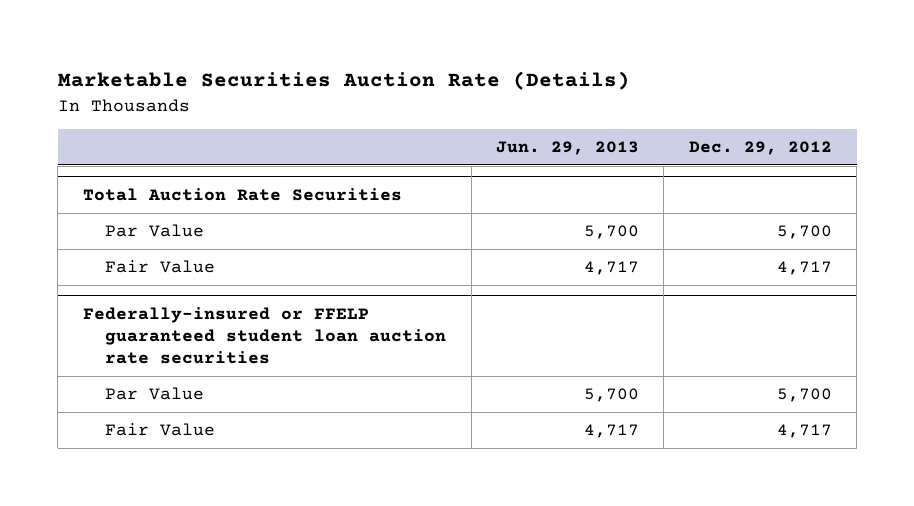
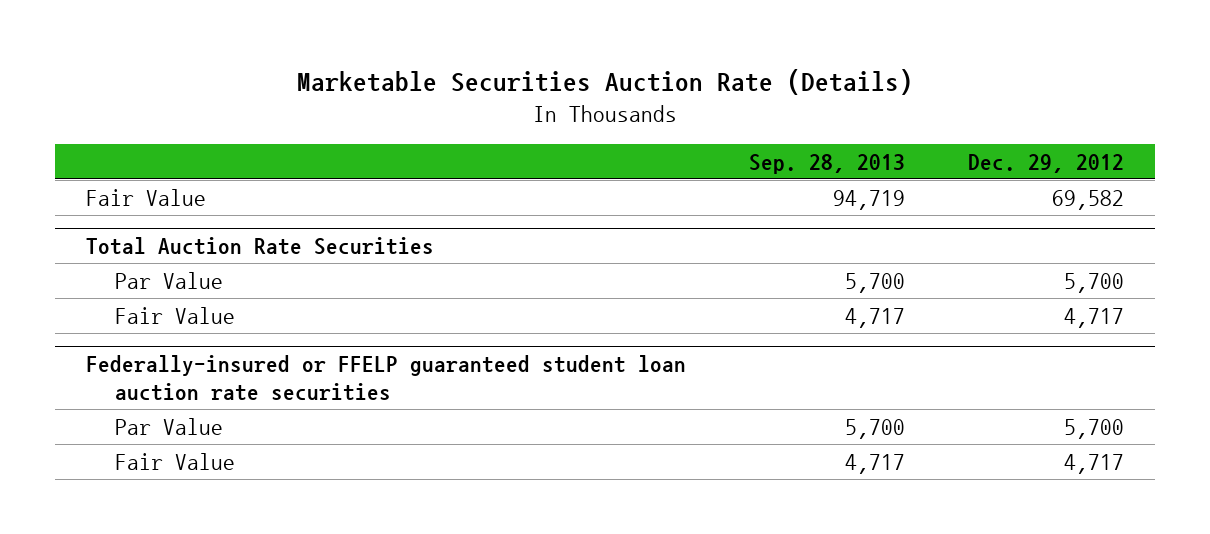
[496,140,640,155] Jun. 29, 2013 -> none
none -> [748,153,905,174] Sep. 28, 2013
none -> [85,188,206,206] Fair Value

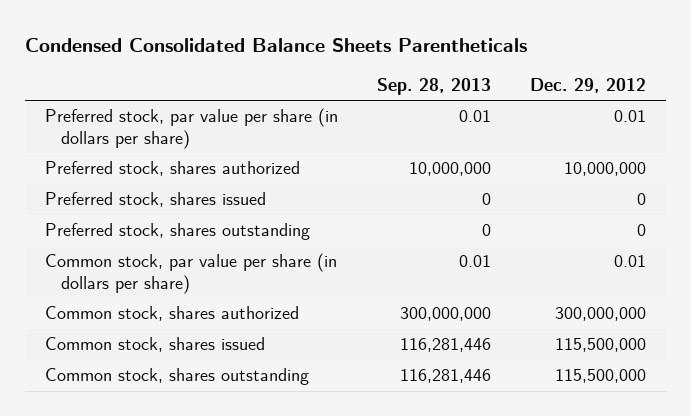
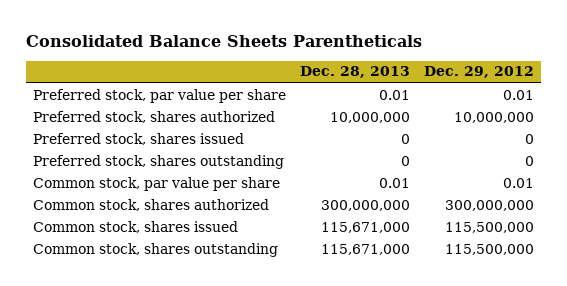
[25,38,528,53] Condensed Consolidated Balance Sheets Parentheticals -> [26,35,423,48] Consolidated Balance Sheets Parentheticals
[377,77,492,95] Sep. 28, 2013 -> none
none -> [300,66,411,79] Dec. 28, 2013
[44,108,338,150] Preferred stock, par value per share (in dollars per share) -> [33,88,287,103] Preferred stock, par value per share
[44,253,337,295] Common stock, par value per share (in dollars per share) -> [33,176,281,191] Common stock, par value per share

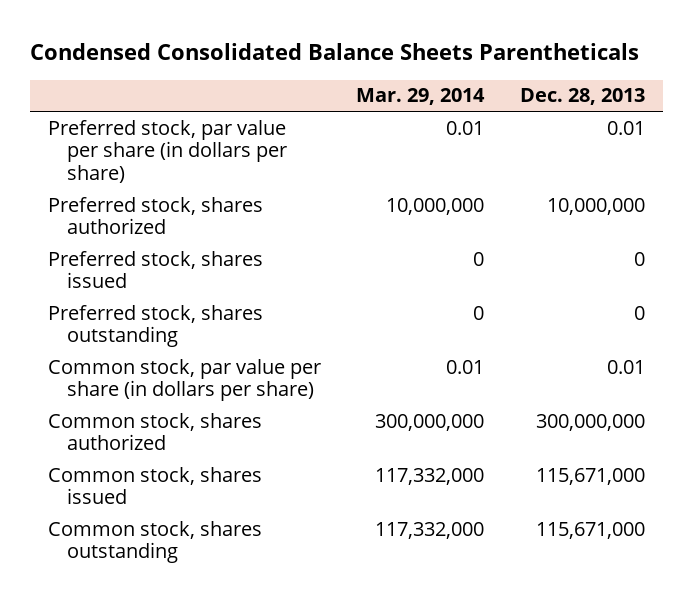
[26,35,423,48] Consolidated Balance Sheets Parentheticals -> [30,43,640,61] Condensed Consolidated Balance Sheets Parentheticals
[424,66,535,79] Dec. 29, 2012 -> none
none -> [356,88,486,106] Mar. 29, 2014
[33,88,287,103] Preferred stock, par value per share -> [47,119,287,183] Preferred stock, par value per share (in dollars per share)
[33,176,281,191] Common stock, par value per share -> [47,358,321,402] Common stock, par value per share (in dollars per share)

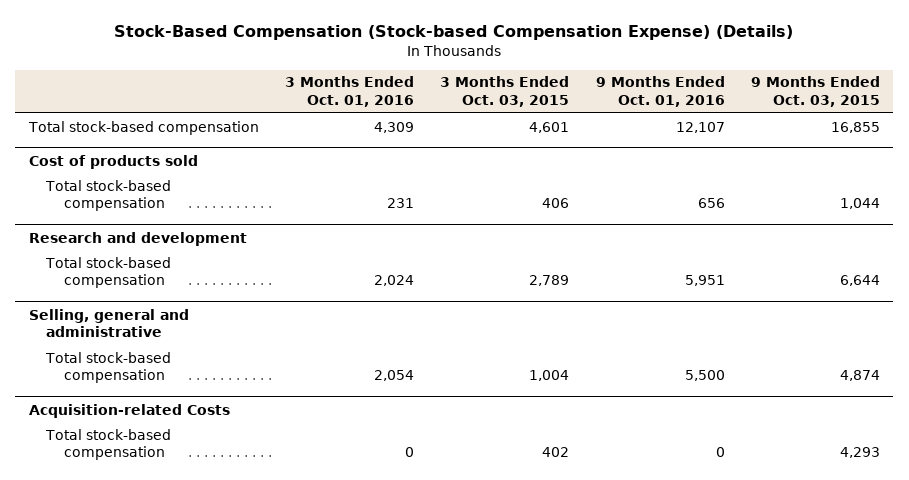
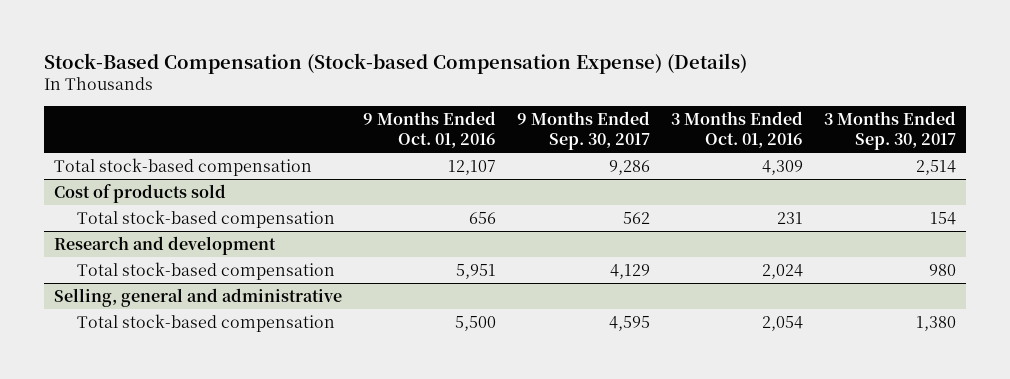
[440,76,570,108] 3 Months Ended Oct. 03, 2015 -> none
[751,76,881,108] 9 Months Ended Oct. 03, 2015 -> none
none -> [516,110,650,151] 9 Months Ended Sep. 30, 2017
none -> [823,110,956,151] 3 Months Ended Sep. 30, 2017
[28,403,230,418] Acquisition-related Costs -> none
[45,428,172,461] Total stock-based compensation -> none

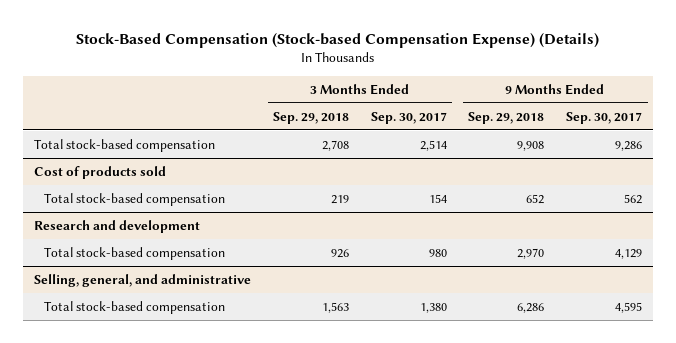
[363,110,497,149] 9 Months Ended Oct. 01, 2016 -> none
[670,110,803,149] 3 Months Ended Oct. 01, 2016 -> none
none -> [272,111,349,124] Sep. 29, 2018
none -> [468,111,545,124] Sep. 29, 2018
[54,287,343,307] Selling, general and administrative -> [34,273,252,287] Selling, general, and administrative

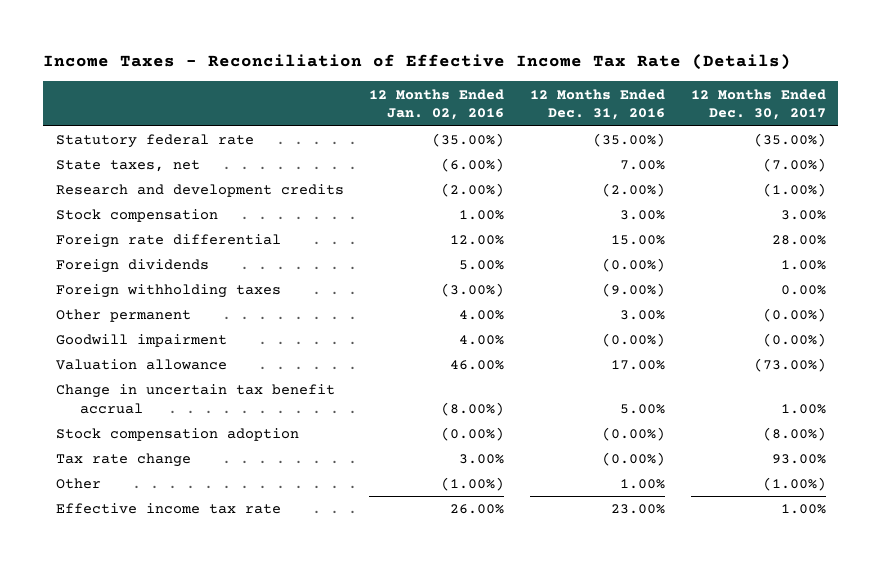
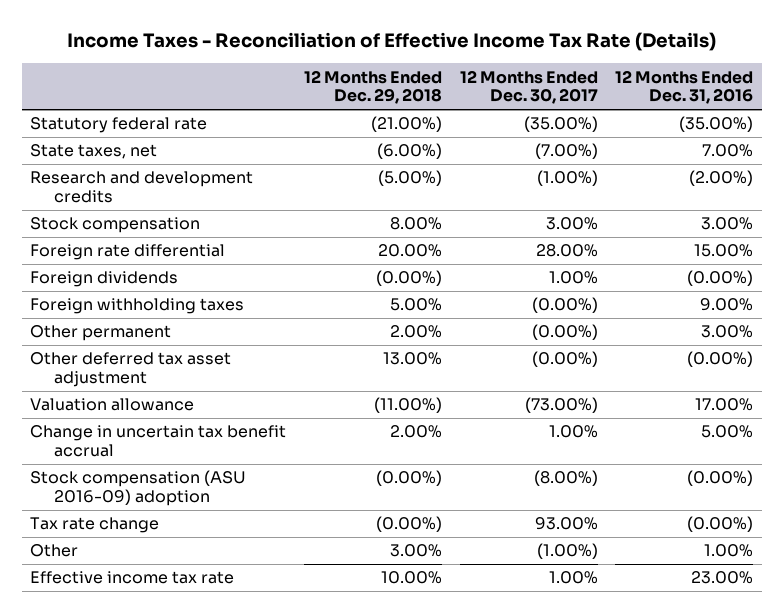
[369,88,505,121] 12 Months Ended Jan. 02, 2016 -> none
none -> [304,69,443,105] 12 Months Ended Dec. 29, 2018
[602,283,666,298] (9.00%) -> [700,298,754,312] 9.00%
[780,285,826,296] 0.00% -> [531,297,598,314] (0.00%)
[55,334,227,348] Goodwill impairment -> [30,352,232,388] Other deferred tax asset adjustment
[55,428,299,442] Stock compensation adoption -> [30,470,247,507] Stock compensation (ASU 2016-09) adoption

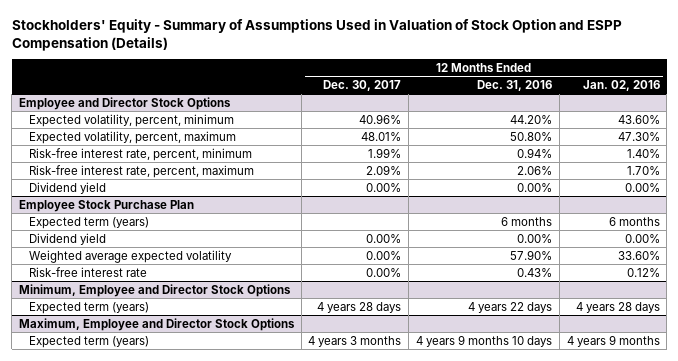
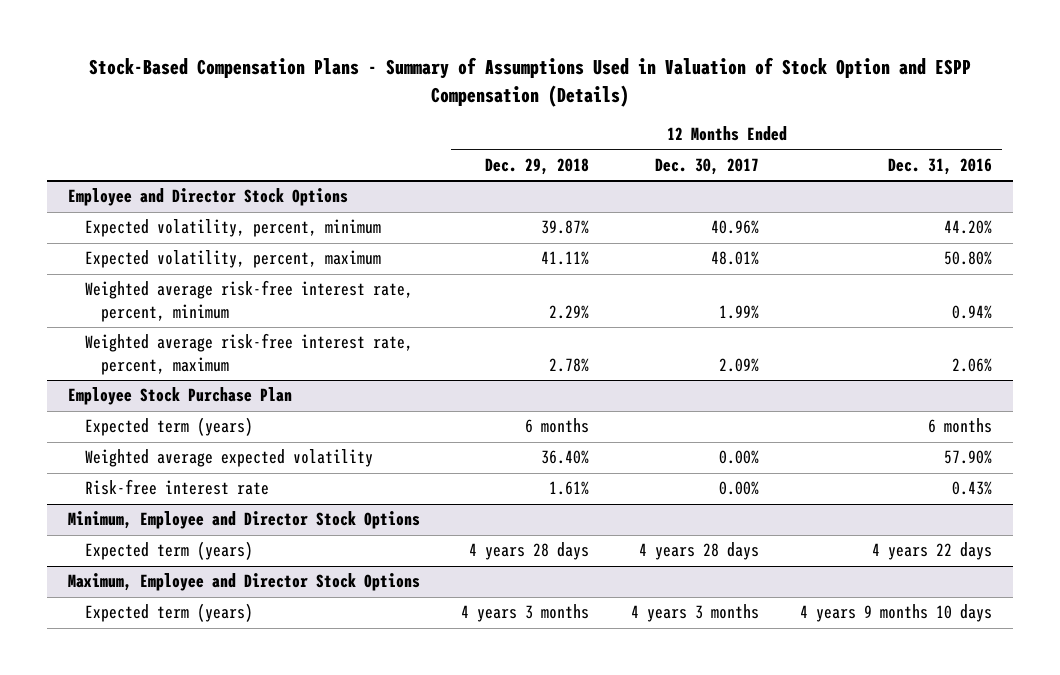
[11,18,622,51] Stockholders' Equity - Summary of Assumptions Used in Valuation of Stock Option and ESPP Compensation (Details) -> [89,57,972,107] Stock-Based Compensation Plans - Summary of Assumptions Used in Valuation of Stock Option and ESPP Compensation (Details)
[582,80,660,92] Jan. 02, 2016 -> none
none -> [485,158,590,176] Dec. 29, 2018
[29,181,107,194] Dividend yield -> none
[29,147,253,161] Risk-free interest rate, percent, minimum -> [84,280,413,322] Weighted average risk-free interest rate, percent, minimum
[29,164,255,178] Risk-free interest rate, percent, maximum -> [84,333,413,375] Weighted average risk-free interest rate, percent, maximum
[29,232,107,245] Dividend yield -> none

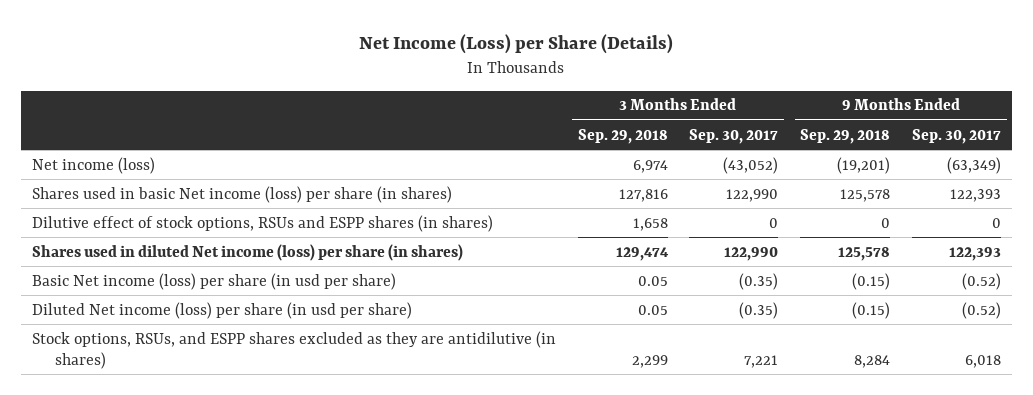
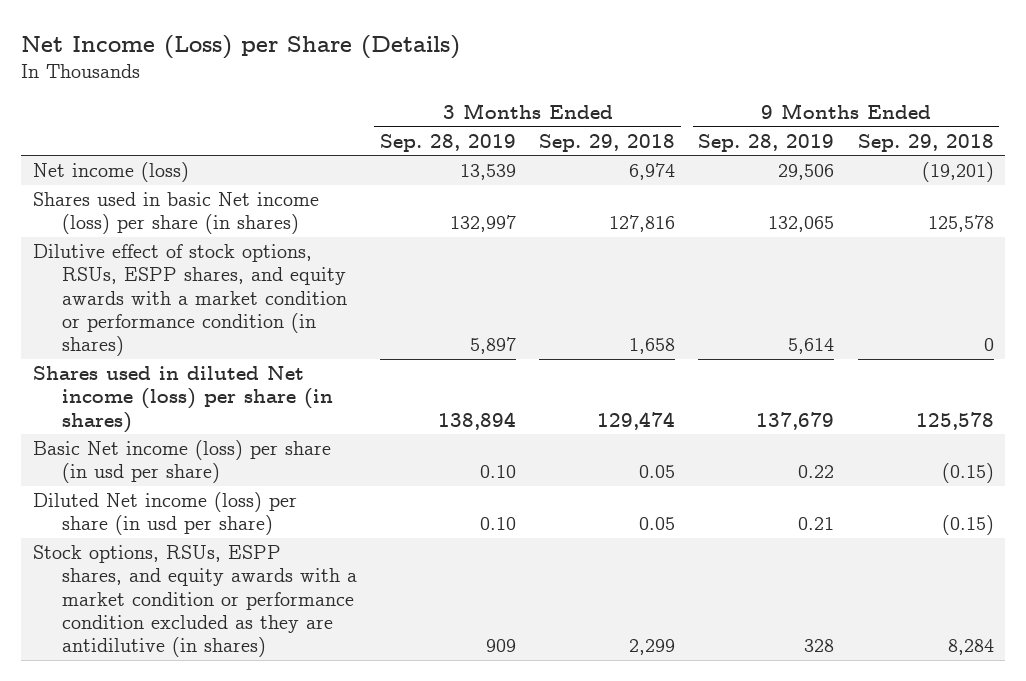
[689,128,779,144] Sep. 30, 2017 -> none
[912,128,1002,144] Sep. 30, 2017 -> none
none -> [379,133,516,152] Sep. 28, 2019
none -> [698,133,835,152] Sep. 28, 2019
[31,214,493,232] Dilutive effect of stock options, RSUs and ESPP shares (in shares) -> [32,244,347,357] Dilutive effect of stock options, RSUs, ESPP shares, and equity awards with a market condition or performance condition (in shares)
[31,330,556,369] Stock options, RSUs, and ESPP shares excluded as they are antidilutive (in shares) -> [32,545,357,658] Stock options, RSUs, ESPP shares, and equity awards with a market condition or performance condition excluded as they are antidilutive (in shares)

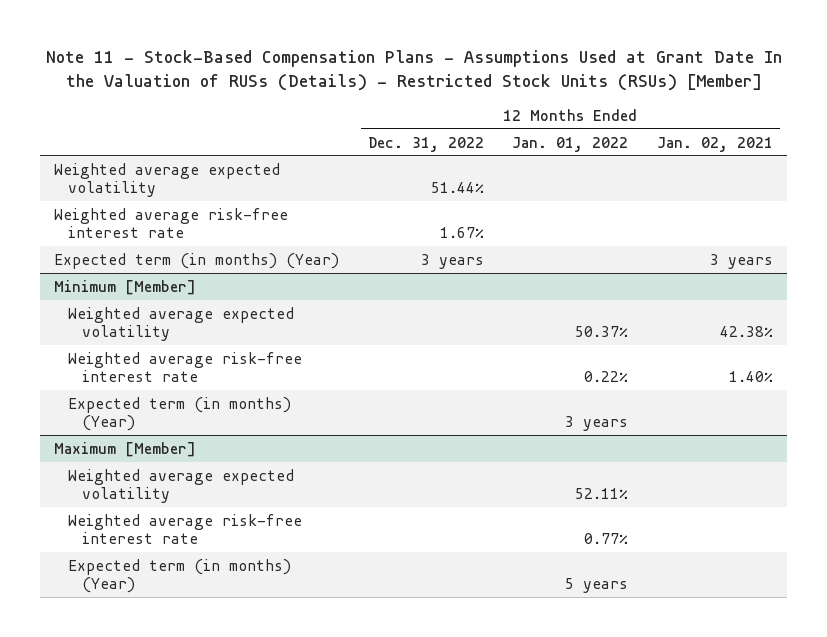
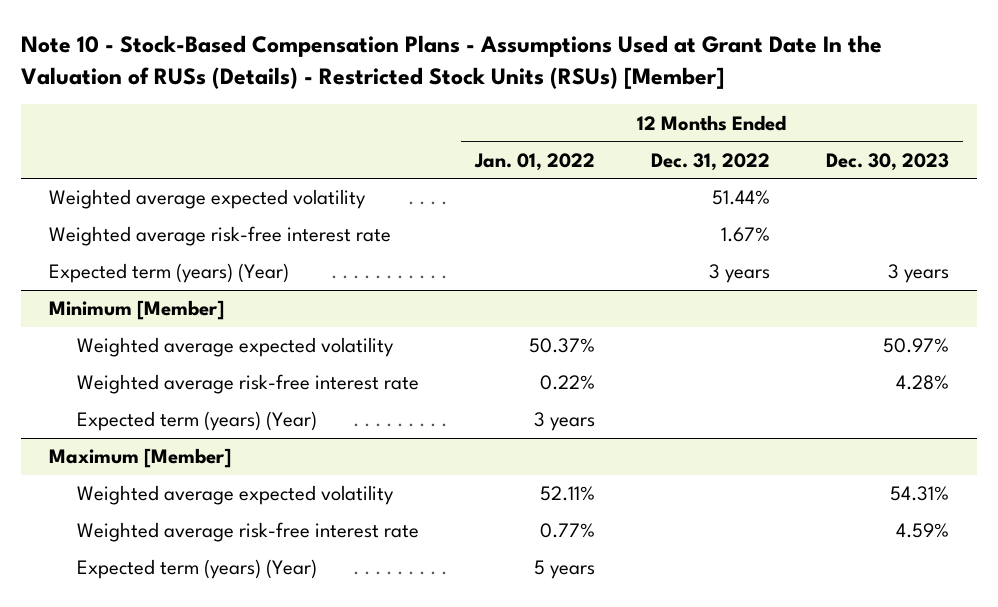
[45,50,782,92] Note 11 - Stock-Based Compensation Plans - Assumptions Used at Grant Date In the Valuation of RUSs (Details) - Restricted Stock Units (RSUs) [Member] -> [20,35,882,89] Note 10 - Stock-Based Compensation Plans - Assumptions Used at Grant Date In the Valuation of RUSs (Details) - Restricted Stock Units (RSUs) [Member]
[657,136,774,152] Jan. 02, 2021 -> none
none -> [825,152,949,171] Dec. 30, 2023
[54,252,340,269] Expected term (in months) (Year) -> [48,263,289,284] Expected term (years) (Year)
[68,396,292,431] Expected term (in months) (Year) -> [76,411,317,432] Expected term (years) (Year)
[68,558,292,593] Expected term (in months) (Year) -> [76,559,317,580] Expected term (years) (Year)

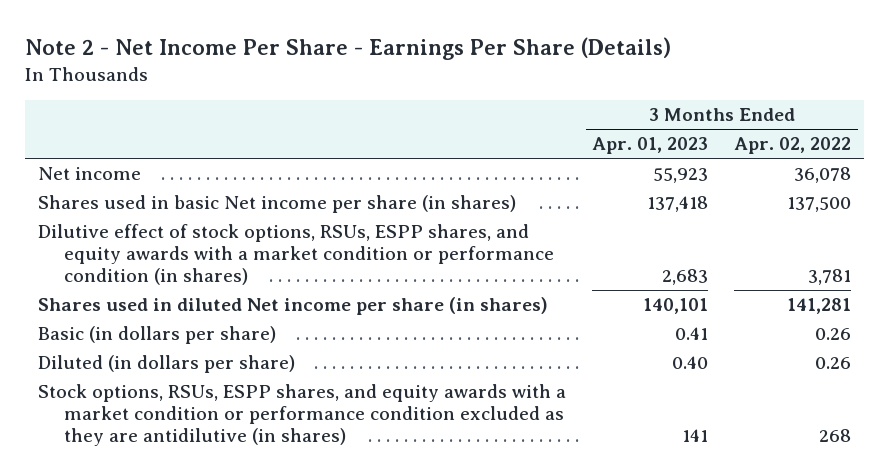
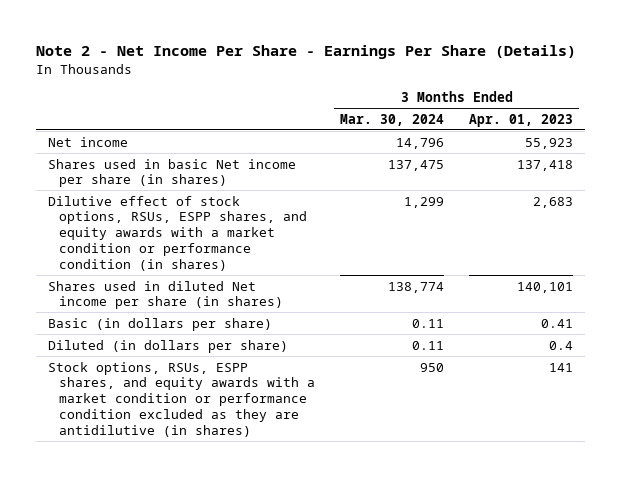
[734,137,852,155] Apr. 02, 2022 -> none
none -> [340,113,445,126] Mar. 30, 2024
[672,356,709,370] 0.40 -> [548,340,573,350] 0.4

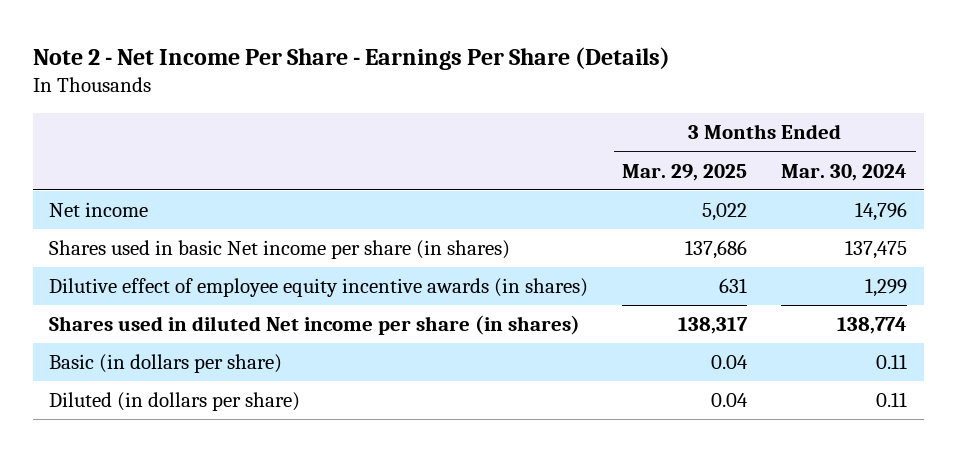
[468,113,573,127] Apr. 01, 2023 -> none
none -> [622,163,748,181] Mar. 29, 2025
[48,195,308,271] Dilutive effect of stock options, RSUs, ESPP shares, and equity awards with a market condition or performance condition (in shares) -> [49,278,589,298] Dilutive effect of employee equity incentive awards (in shares)
[48,361,316,437] Stock options, RSUs, ESPP shares, and equity awards with a market condition or performance condition excluded as they are antidilutive (in shares) -> none

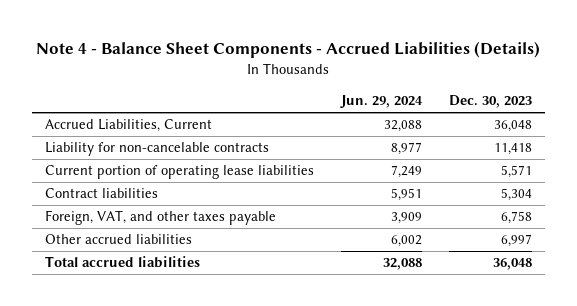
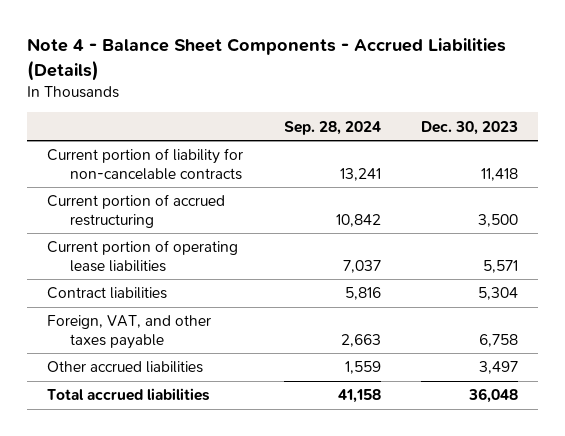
[339,95,423,109] Jun. 29, 2024 -> none
none -> [283,120,381,135] Sep. 28, 2024
[44,119,212,133] Accrued Liabilities, Current -> none
[44,142,269,157] Liability for non-cancelable contracts -> [47,148,244,180] Current portion of liability for non-cancelable contracts
none -> [47,194,226,228] Current portion of accrued restructuring
[500,234,532,248] 6,997 -> [479,361,519,375] 3,497

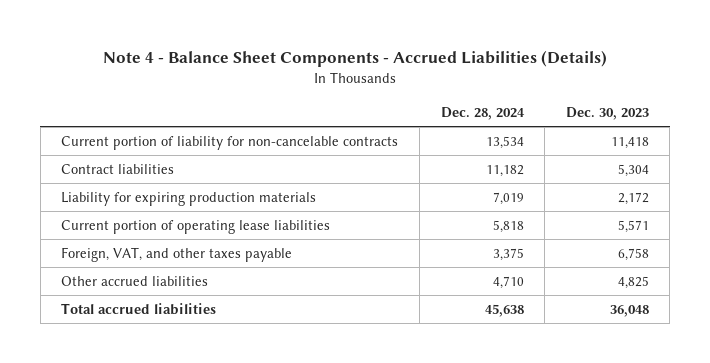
[283,120,381,135] Sep. 28, 2024 -> none
none -> [440,106,525,120] Dec. 28, 2024
[47,194,226,228] Current portion of accrued restructuring -> none
none -> [61,191,317,206] Liability for expiring production materials
[47,240,239,272] Current portion of operating lease liabilities -> [61,219,331,234] Current portion of operating lease liabilities
[479,361,519,375] 3,497 -> [617,275,649,289] 4,825

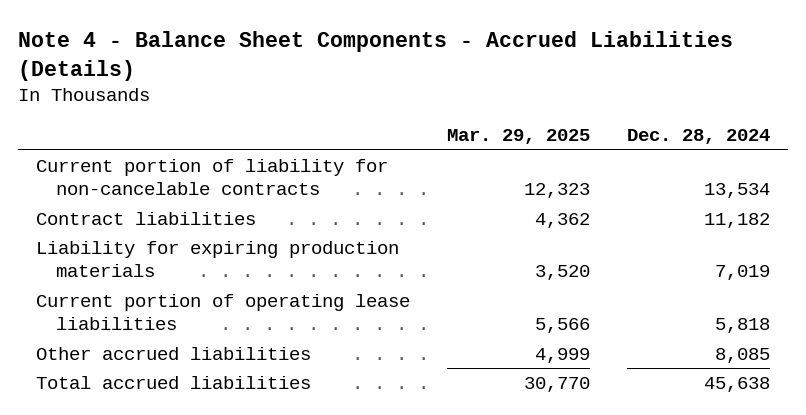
[565,106,649,120] Dec. 30, 2023 -> none
none -> [446,129,590,145] Mar. 29, 2025
[61,246,293,262] Foreign, VAT, and other taxes payable -> none
[492,275,524,289] 4,710 -> [714,347,770,363] 8,085

